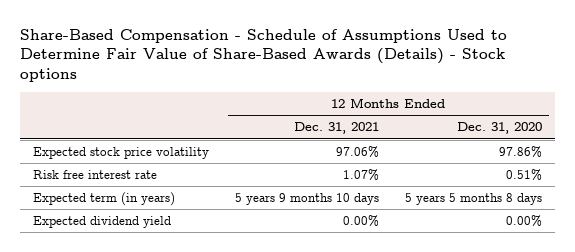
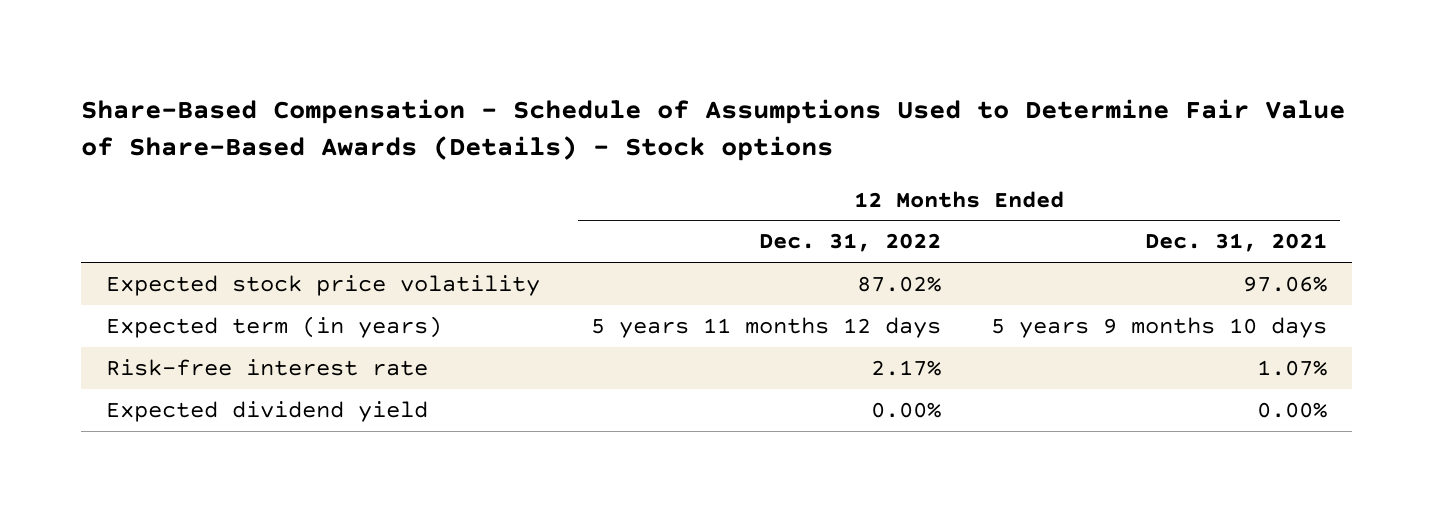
[456,122,542,135] Dec. 31, 2020 -> none
none -> [758,233,941,253] Dec. 31, 2022
[32,170,157,180] Risk free interest rate -> none
none -> [106,358,429,376] Risk-free interest rate

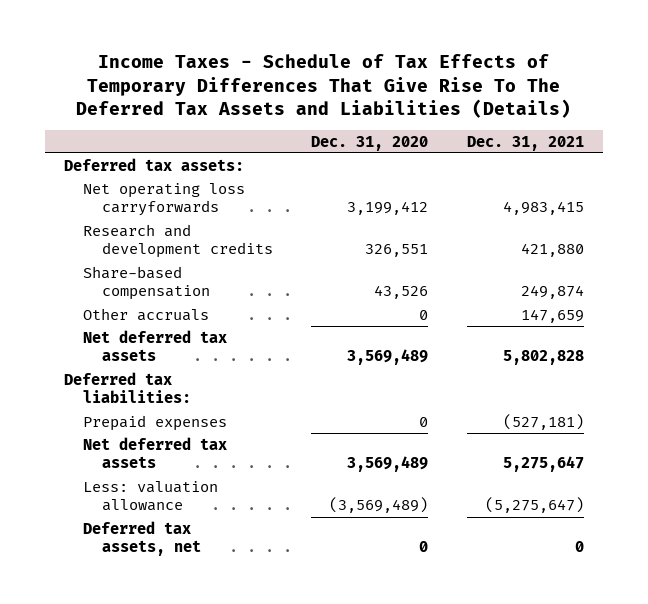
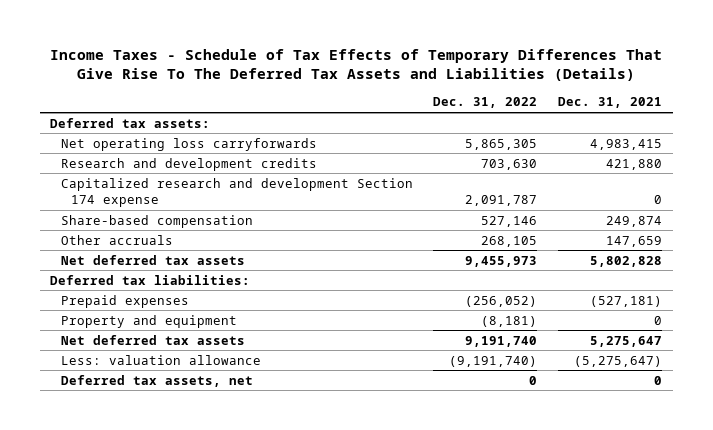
[311,135,429,151] Dec. 31, 2020 -> none
none -> [433,97,538,109] Dec. 31, 2022
none -> [60,177,413,207] Capitalized research and development Section 174 expense
none -> [60,314,237,328] Property and equipment

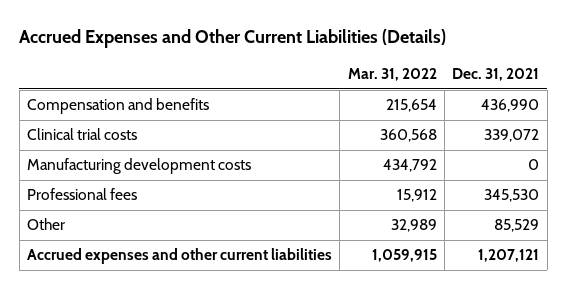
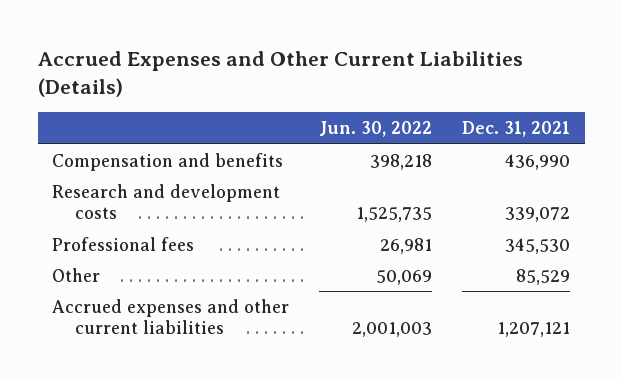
[347,68,437,82] Mar. 31, 2022 -> none
none -> [319,121,433,138] Jun. 30, 2022
[26,158,251,175] Manufacturing development costs -> none
[26,128,137,141] Clinical trial costs -> [52,183,281,220] Research and development costs

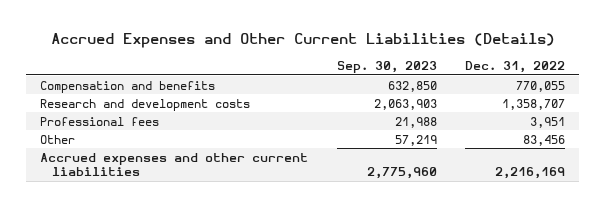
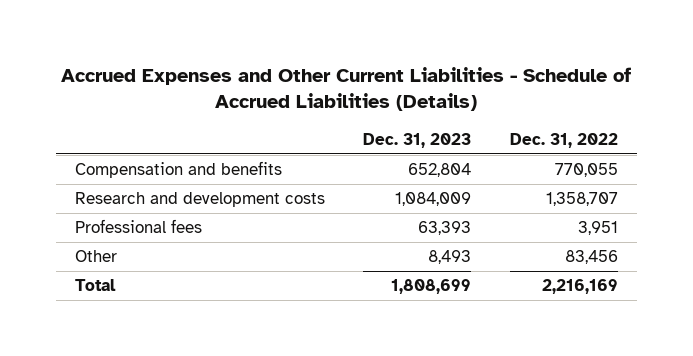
[50,33,555,49] Accrued Expenses and Other Current Liabilities (Details) -> [61,66,632,112] Accrued Expenses and Other Current Liabilities - Schedule of Accrued Liabilities (Details)
[336,61,437,74] Sep. 30, 2023 -> none
none -> [363,133,472,149] Dec. 31, 2023
[39,152,308,177] Accrued expenses and other current liabilities -> [74,279,116,292] Total

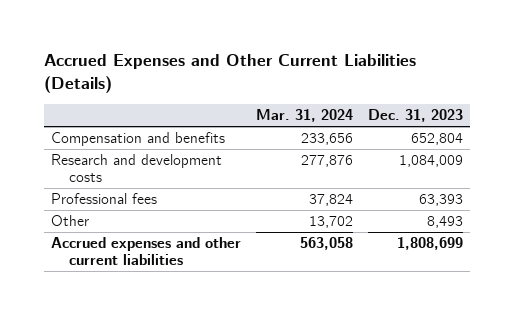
[61,66,632,112] Accrued Expenses and Other Current Liabilities - Schedule of Accrued Liabilities (Details) -> [43,54,416,94] Accrued Expenses and Other Current Liabilities (Details)
[509,133,618,149] Dec. 31, 2022 -> none
none -> [255,108,353,122] Mar. 31, 2024
[74,279,116,292] Total -> [50,237,241,266] Accrued expenses and other current liabilities

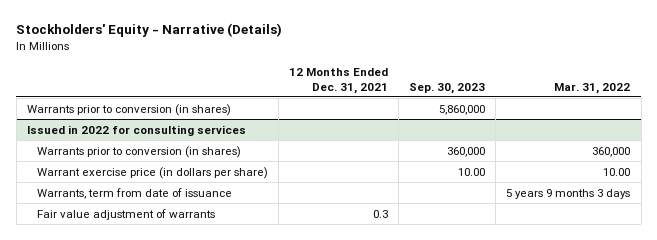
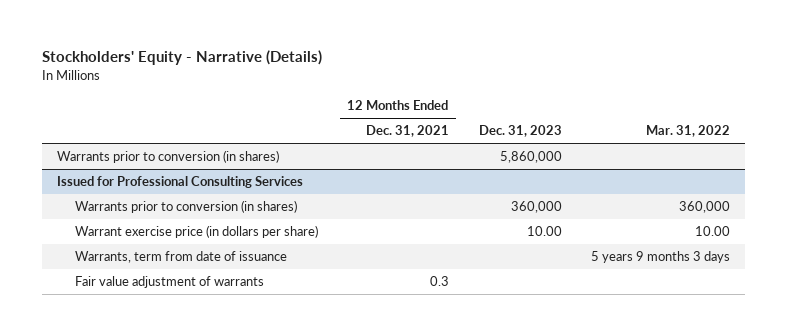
[409,82,486,94] Sep. 30, 2023 -> none
none -> [478,125,562,138] Dec. 31, 2023
[26,124,246,136] Issued in 2022 for consulting services -> [56,176,303,189] Issued for Professional Consulting Services

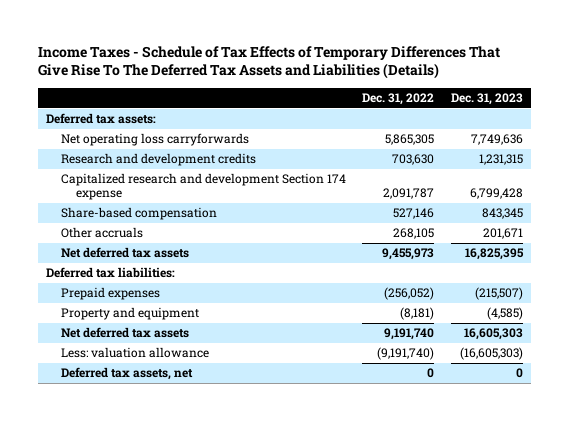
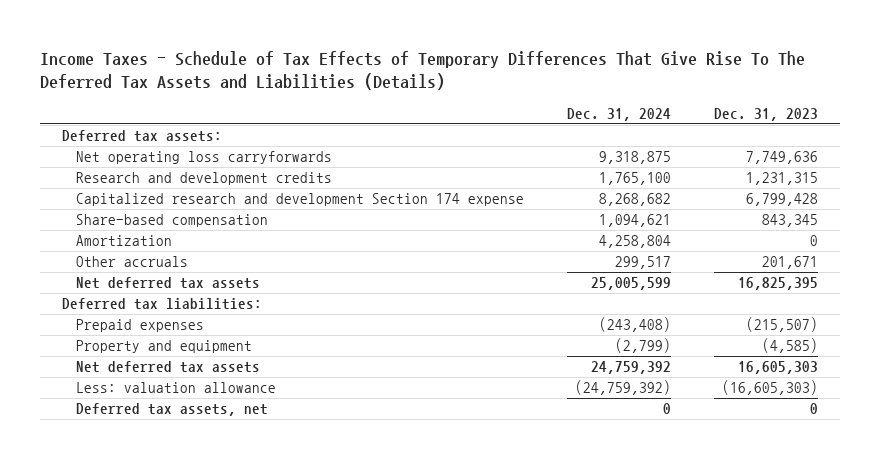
[362,93,435,106] Dec. 31, 2022 -> none
none -> [566,107,671,121] Dec. 31, 2024
none -> [75,235,172,247] Amortization

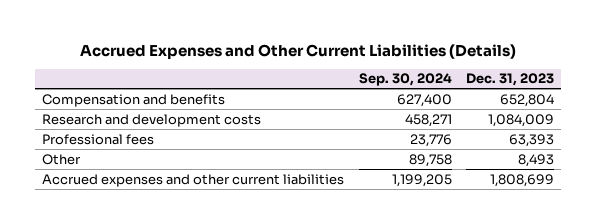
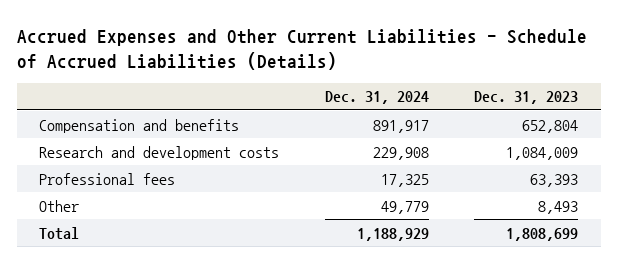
[80,43,517,59] Accrued Expenses and Other Current Liabilities (Details) -> [16,28,587,70] Accrued Expenses and Other Current Liabilities - Schedule of Accrued Liabilities (Details)
[358,73,452,87] Sep. 30, 2024 -> none
none -> [324,91,429,105] Dec. 31, 2024
[42,173,345,187] Accrued expenses and other current liabilities -> [39,226,80,240] Total

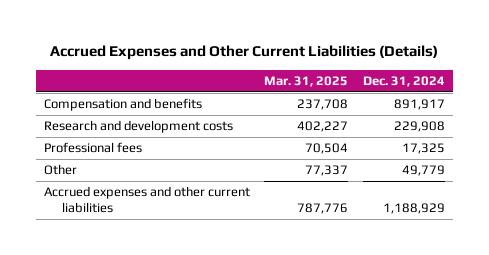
[16,28,587,70] Accrued Expenses and Other Current Liabilities - Schedule of Accrued Liabilities (Details) -> [50,45,439,61] Accrued Expenses and Other Current Liabilities (Details)
[474,91,579,105] Dec. 31, 2023 -> none
none -> [264,75,349,87] Mar. 31, 2025
[39,226,80,240] Total -> [43,186,250,213] Accrued expenses and other current liabilities

